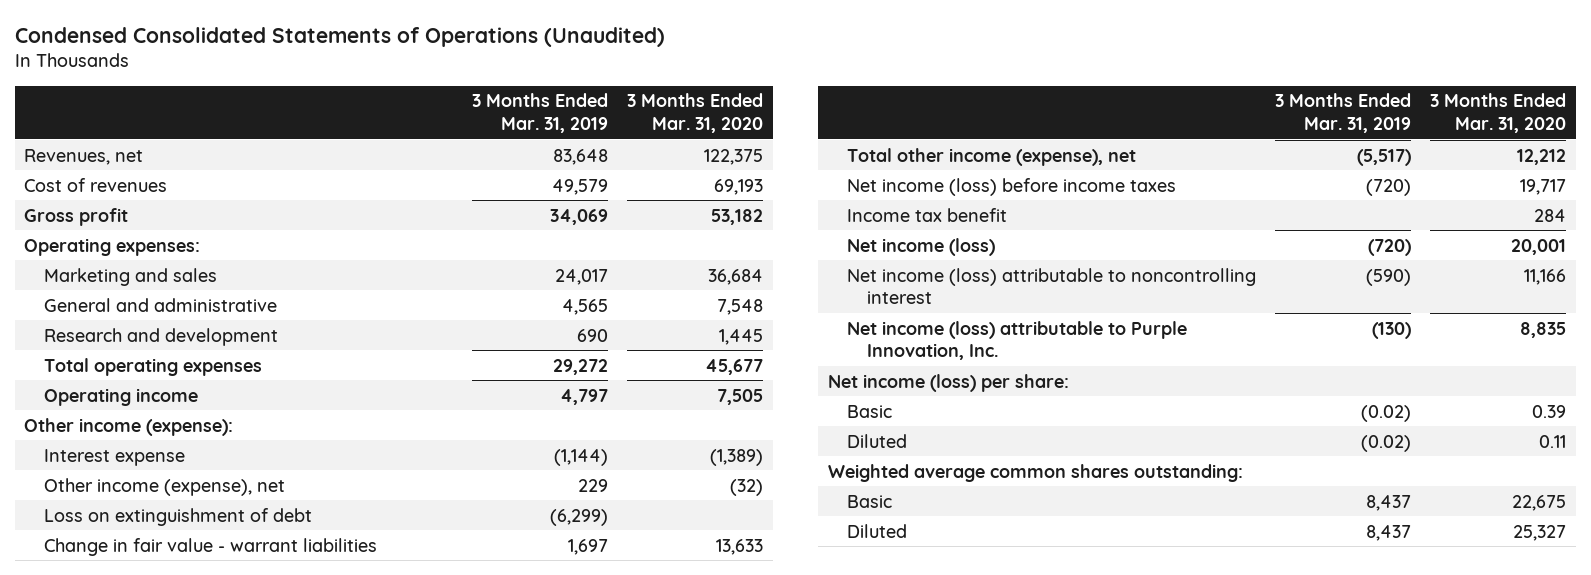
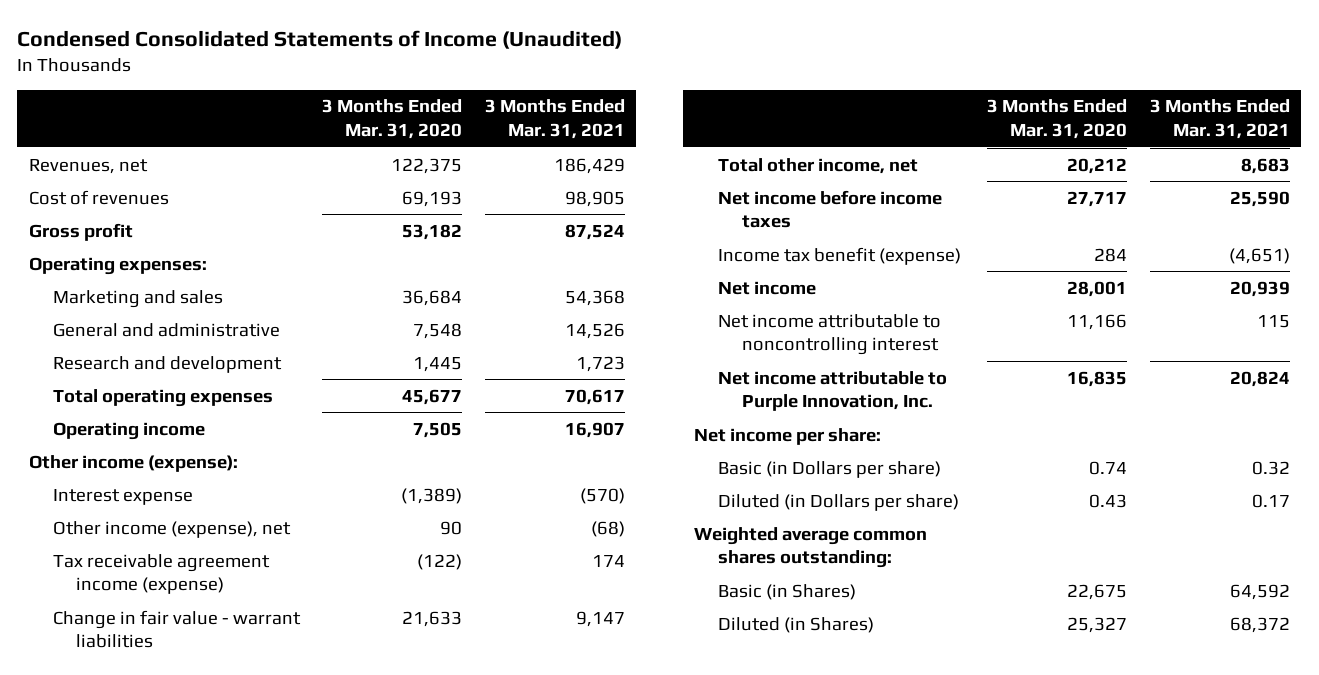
[14,26,665,47] Condensed Consolidated Statements of Operations (Unaudited) -> [17,30,623,50] Condensed Consolidated Statements of Income (Unaudited)
[471,93,608,133] 3 Months Ended Mar. 31, 2019 -> none
none -> [484,99,625,139] 3 Months Ended Mar. 31, 2021
[43,507,312,526] Loss on extinguishment of debt -> none
[730,478,764,496] (32) -> [440,520,463,535] 90
none -> [52,553,270,595] Tax receivable agreement income (expense)
[716,538,764,555] 13,633 -> [402,610,463,627] 21,633
[847,147,1137,166] Total other income (expense), net -> [717,157,918,174] Total other income, net
[1517,148,1567,165] 12,212 -> [1067,157,1128,174] 20,212
[847,177,1177,196] Net income (loss) before income taxes -> [717,189,942,229] Net income before income taxes
[1520,178,1567,195] 19,717 -> [1067,190,1128,207] 27,717
[847,207,1008,222] Income tax benefit -> [717,246,961,265] Income tax benefit (expense)
[847,237,996,256] Net income (loss) -> [717,280,816,295] Net income
[1511,238,1567,255] 20,001 -> [1067,280,1128,297] 28,001
[847,267,1257,305] Net income (loss) attributable to noncontrolling interest -> [717,313,941,356] Net income attributable to noncontrolling interest
[847,320,1188,361] Net income (loss) attributable to Purple Innovation, Inc. -> [717,370,947,412] Net income attributable to Purple Innovation, Inc.
[1520,321,1567,338] 8,835 -> [1067,370,1128,387] 16,835
[827,373,1069,392] Net income (loss) per share: -> [693,427,881,445] Net income per share:
[847,404,893,418] Basic -> [717,460,941,478] Basic (in Dollars per share)
[1532,404,1567,418] 0.39 -> [1089,460,1128,475] 0.74
[847,433,908,448] Diluted -> [717,493,959,511] Diluted (in Dollars per share)
[1539,434,1567,448] 0.11 -> [1089,493,1128,508] 0.43
[847,494,893,508] Basic -> [717,583,856,600] Basic (in Shares)
[847,523,908,538] Diluted -> [717,616,874,633] Diluted (in Shares)

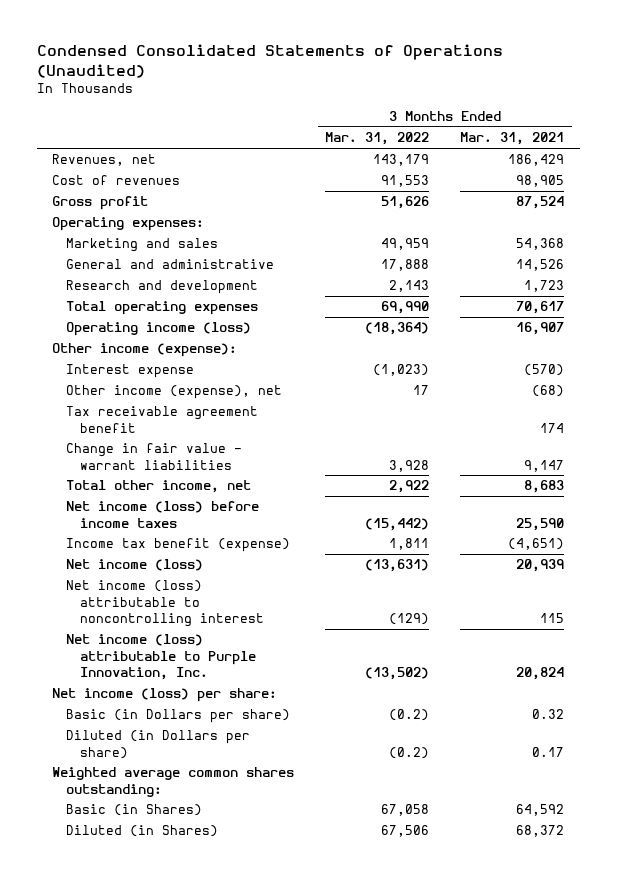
[17,30,623,50] Condensed Consolidated Statements of Income (Unaudited) -> [37,44,504,78] Condensed Consolidated Statements of Operations (Unaudited)
[322,99,463,139] 3 Months Ended Mar. 31, 2020 -> none
none -> [325,132,430,146] Mar. 31, 2022
[52,421,205,440] Operating income -> [65,322,251,337] Operating income (loss)
[52,553,270,595] Tax receivable agreement income (expense) -> [65,406,258,433] Tax receivable agreement benefit
[717,189,942,229] Net income before income taxes -> [65,501,259,528] Net income (loss) before income taxes
[717,280,816,295] Net income -> [65,559,203,572] Net income (loss)
[717,313,941,356] Net income attributable to noncontrolling interest -> [65,580,264,627] Net income (loss) attributable to noncontrolling interest
[717,370,947,412] Net income attributable to Purple Innovation, Inc. -> [65,634,256,680] Net income (loss) attributable to Purple Innovation, Inc.
[693,427,881,445] Net income per share: -> [52,688,278,703] Net income (loss) per share:

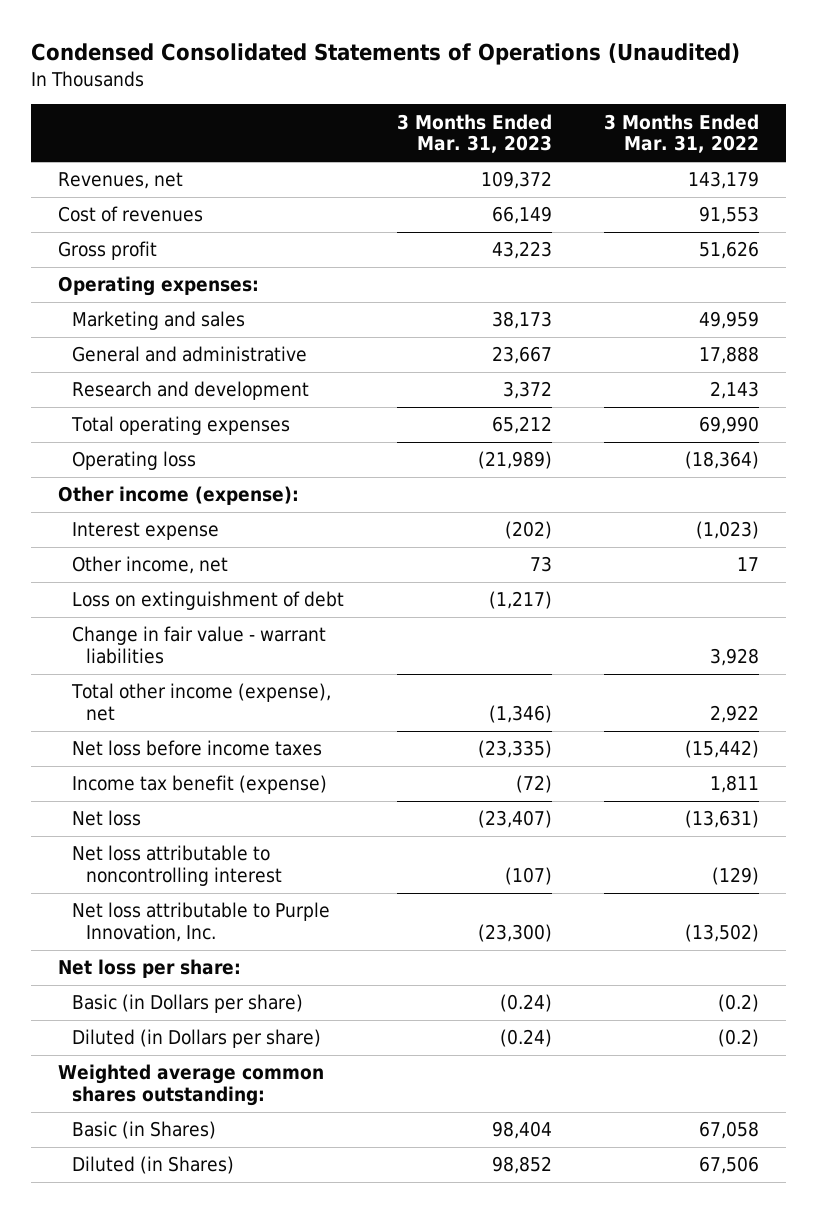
[460,132,565,146] Mar. 31, 2021 -> none
none -> [396,113,552,154] 3 Months Ended Mar. 31, 2023
[65,322,251,337] Operating income (loss) -> [71,451,196,471] Operating loss
[65,406,258,433] Tax receivable agreement benefit -> none
[65,385,282,400] Other income (expense), net -> [71,556,228,575] Other income, net
none -> [71,591,344,611] Loss on extinguishment of debt
[65,480,251,494] Total other income, net -> [70,683,331,721] Total other income (expense), net
[65,501,259,528] Net income (loss) before income taxes -> [71,740,322,757] Net loss before income taxes
[65,559,203,572] Net income (loss) -> [71,810,141,827] Net loss
[65,580,264,627] Net income (loss) attributable to noncontrolling interest -> [71,845,283,886] Net loss attributable to noncontrolling interest
[65,634,256,680] Net income (loss) attributable to Purple Innovation, Inc. -> [71,902,330,942] Net loss attributable to Purple Innovation, Inc.
[52,688,278,703] Net income (loss) per share: -> [57,959,241,979] Net loss per share:

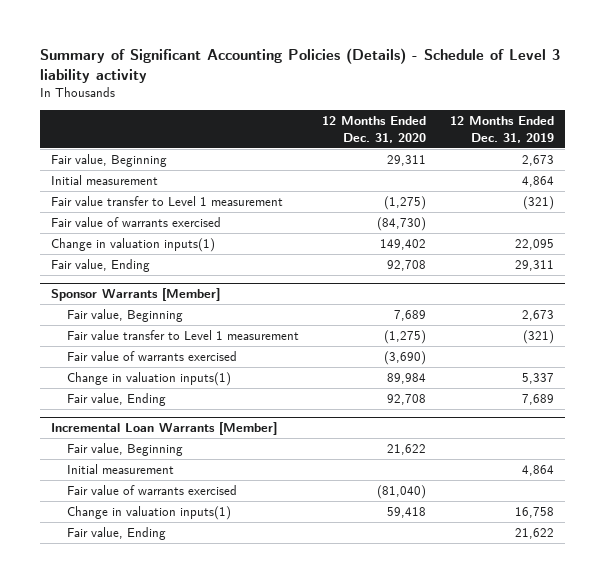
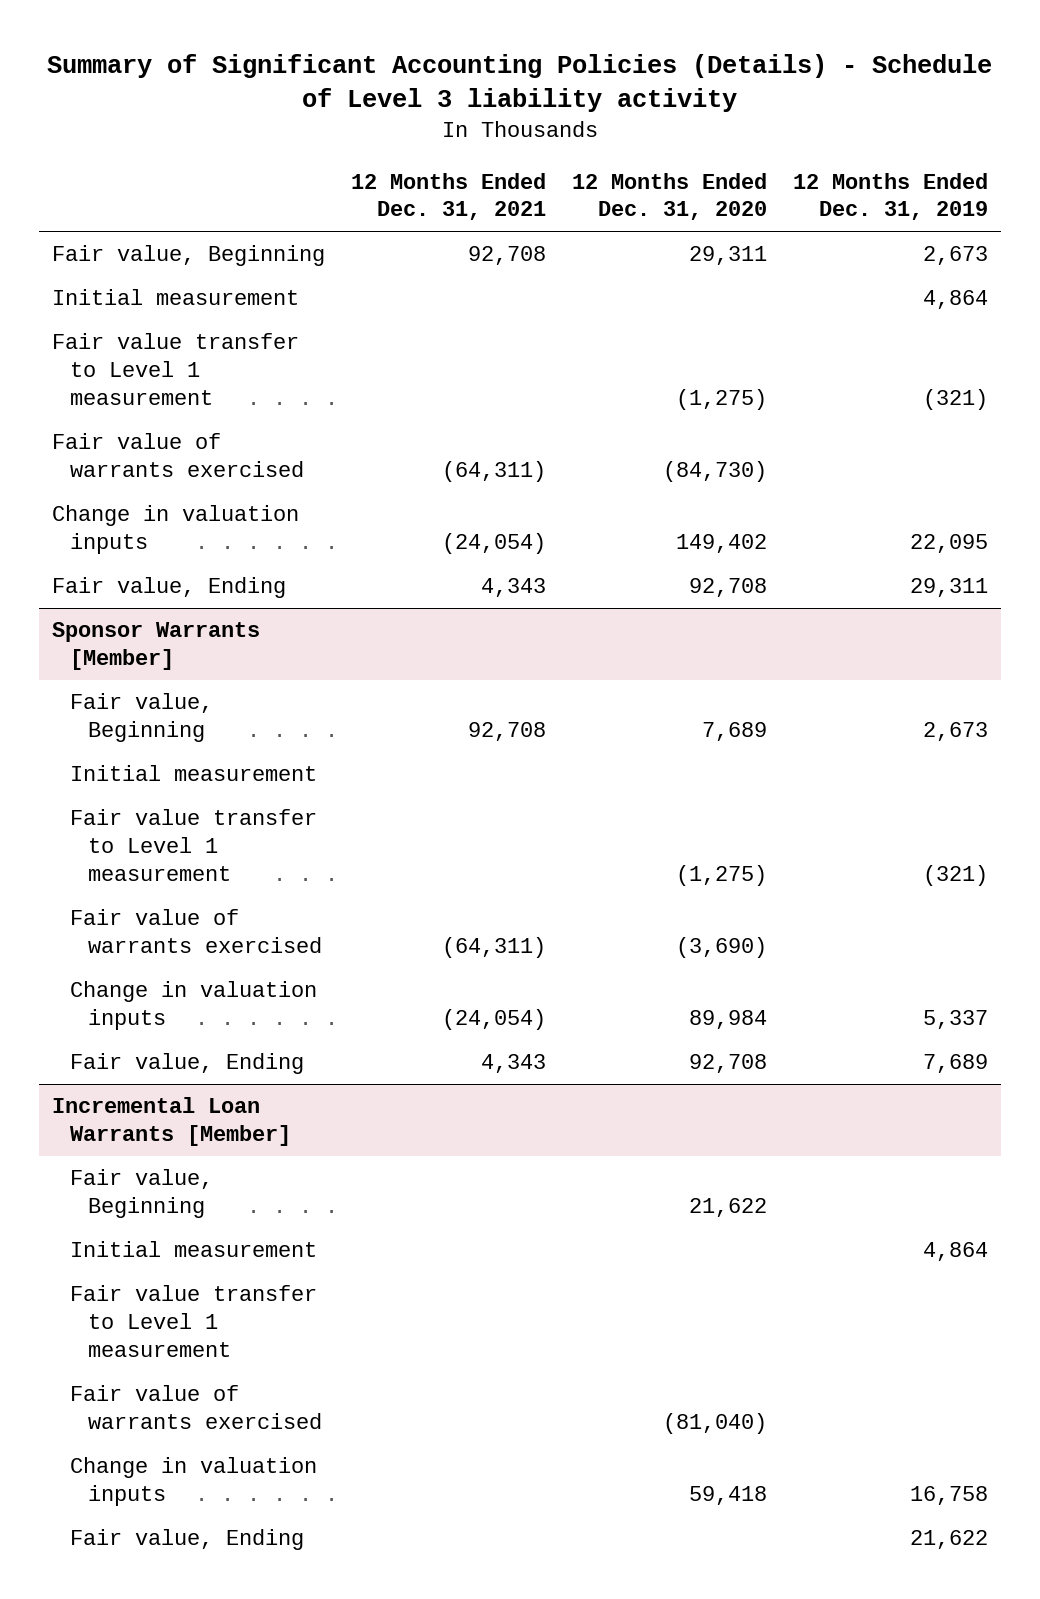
none -> [351,172,547,221] 12 Months Ended Dec. 31, 2021
[51,238,216,253] Change in valuation inputs(1) -> [51,505,299,555] Change in valuation inputs
none -> [70,765,318,782] Initial measurement
[66,372,231,387] Change in valuation inputs(1) -> [70,981,318,1031] Change in valuation inputs
none -> [70,1285,318,1357] Fair value transfer to Level 1 measurement
[66,506,231,521] Change in valuation inputs(1) -> [70,1457,318,1507] Change in valuation inputs

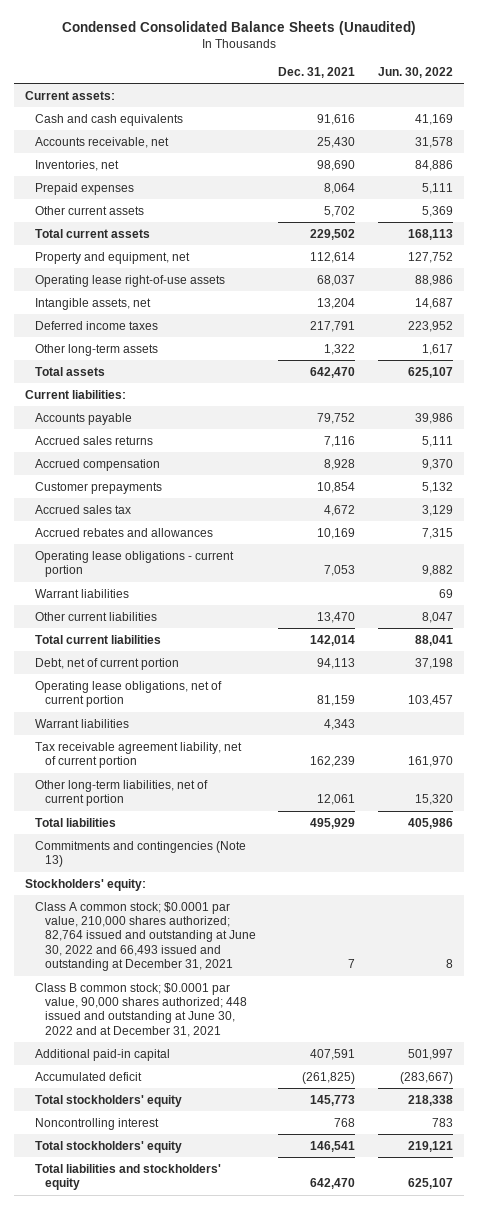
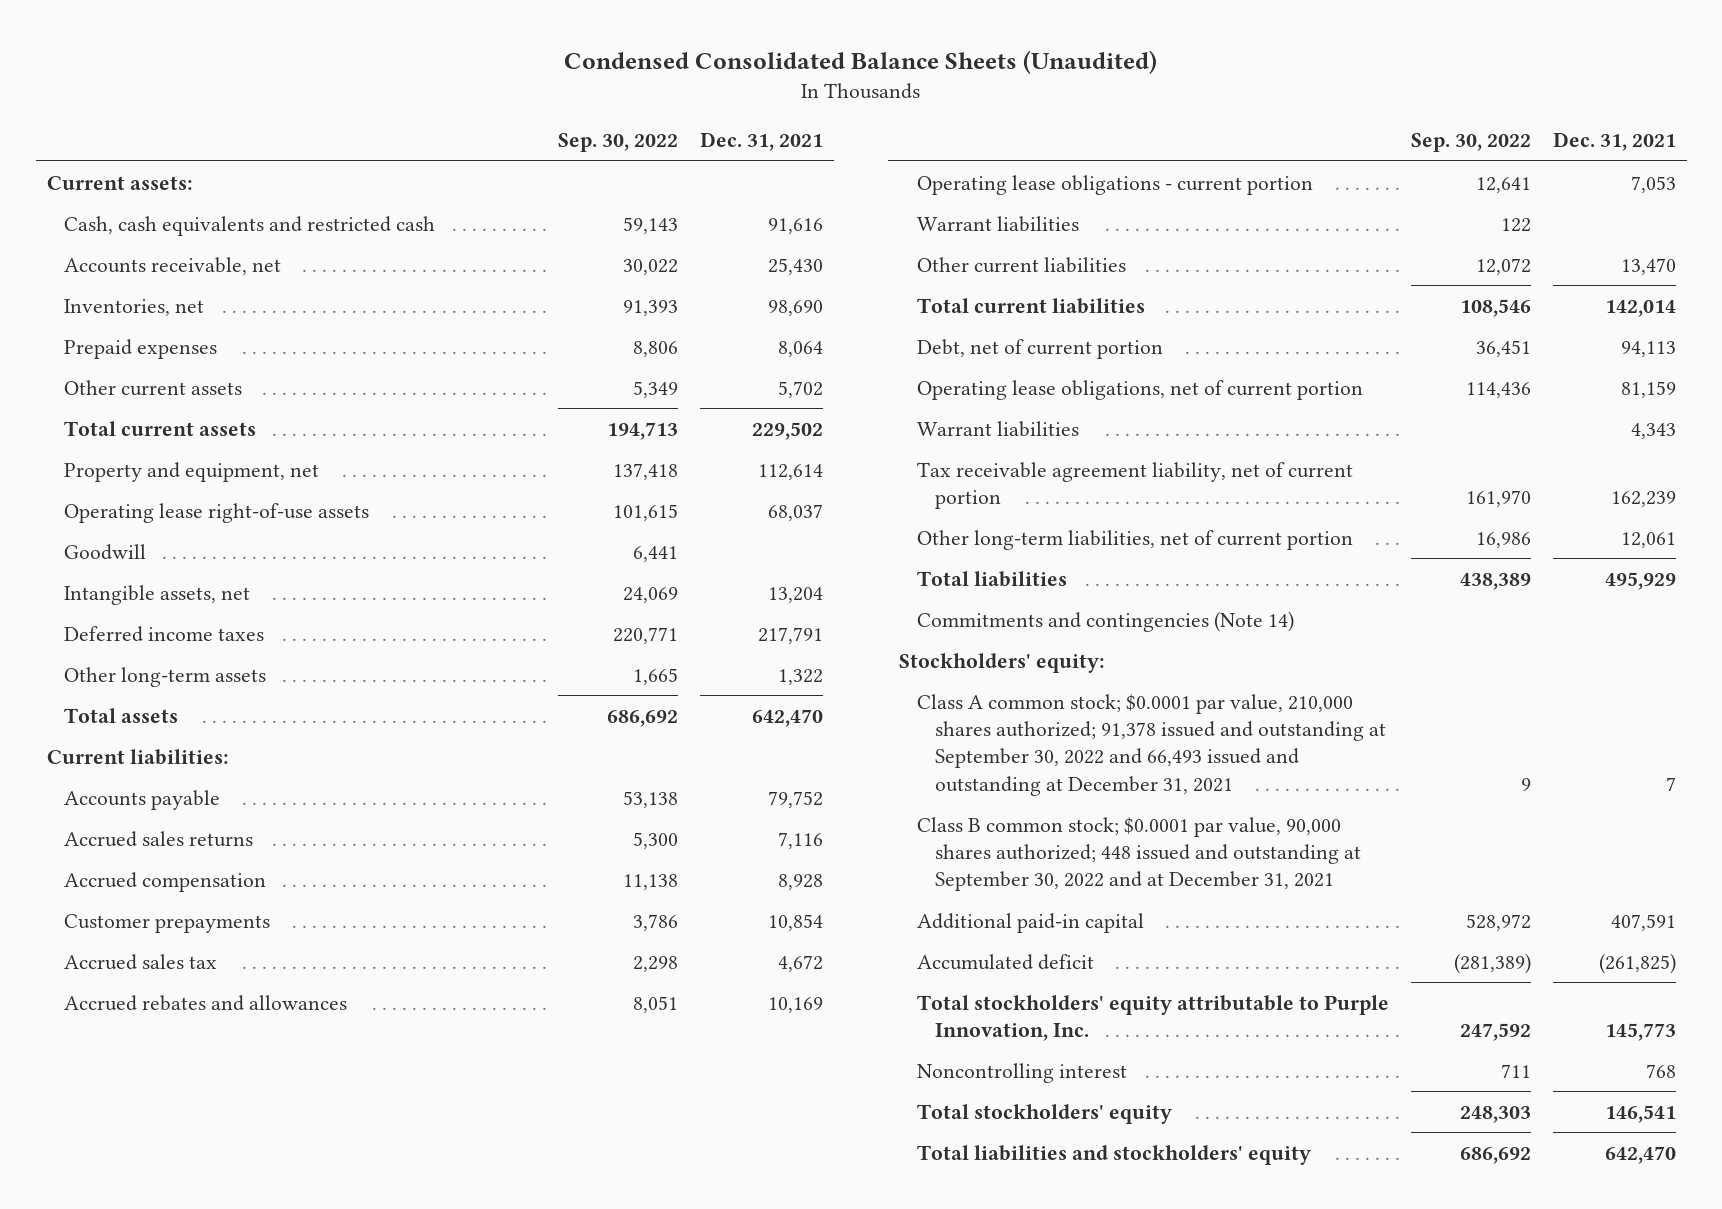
[377,66,453,78] Jun. 30, 2022 -> none
none -> [558,133,679,153] Sep. 30, 2022
[34,113,183,126] Cash and cash equivalents -> [64,215,436,236] Cash, cash equivalents and restricted cash
none -> [64,543,147,560] Goodwill
[34,840,246,868] Commitments and contingencies (Note 13) -> [916,610,1294,632] Commitments and contingencies (Note 14)
[34,901,256,972] Class A common stock; $0.0001 par value, 210,000 shares authorized; 82,764 issued and outstanding at June 30, 2022 and 66,493 issued and outstanding at December 31, 2021 -> [916,693,1386,796] Class A common stock; $0.0001 par value, 210,000 shares authorized; 91,378 issued and outstanding at September 30, 2022 and 66,493 issued and outstanding at December 31, 2021
[34,982,247,1037] Class B common stock; $0.0001 par value, 90,000 shares authorized; 448 issued and outstanding at June 30, 2022 and at December 31, 2021 -> [916,816,1361,892] Class B common stock; $0.0001 par value, 90,000 shares authorized; 448 issued and outstanding at September 30, 2022 and at December 31, 2021
[34,1094,182,1107] Total stockholders' equity -> [916,994,1389,1041] Total stockholders' equity attributable to Purple Innovation, Inc.

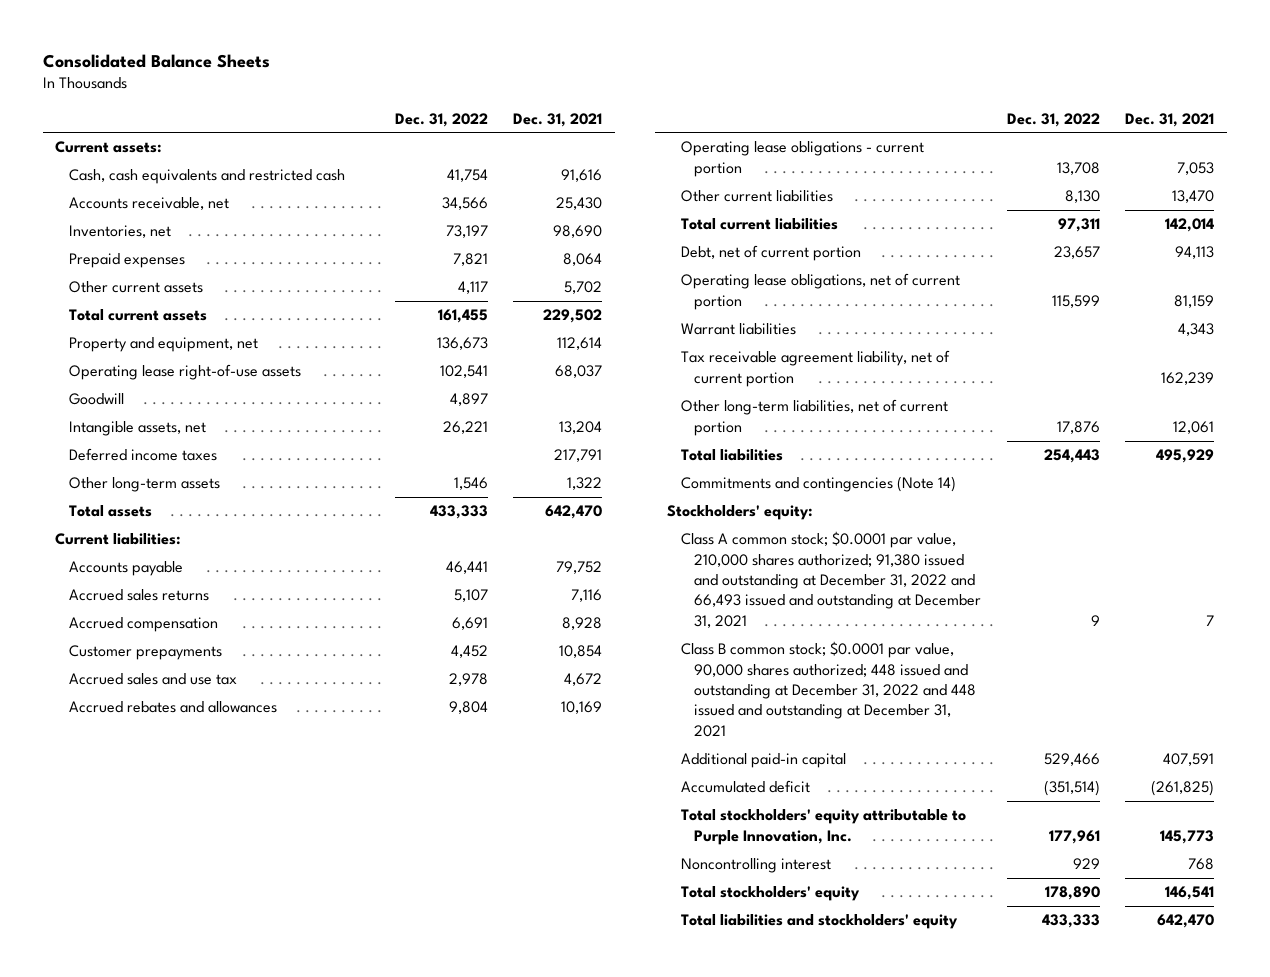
[564,50,1158,75] Condensed Consolidated Balance Sheets (Unaudited) -> [42,54,270,69] Consolidated Balance Sheets
[558,133,679,153] Sep. 30, 2022 -> none
none -> [394,112,488,127] Dec. 31, 2022
[64,953,218,970] Accrued sales tax -> [68,673,237,686] Accrued sales and use tax
[916,215,1079,232] Warrant liabilities -> none
[916,693,1386,796] Class A common stock; $0.0001 par value, 210,000 shares authorized; 91,378 issued and outstanding at September 30, 2022 and 66,493 issued and outstanding at December 31, 2021 -> [680,531,982,628] Class A common stock; $0.0001 par value, 210,000 shares authorized; 91,380 issued and outstanding at December 31, 2022 and 66,493 issued and outstanding at December 31, 2021
[916,816,1361,892] Class B common stock; $0.0001 par value, 90,000 shares authorized; 448 issued and outstanding at September 30, 2022 and at December 31, 2021 -> [680,641,977,737] Class B common stock; $0.0001 par value, 90,000 shares authorized; 448 issued and outstanding at December 31, 2022 and 448 issued and outstanding at December 31, 2021

